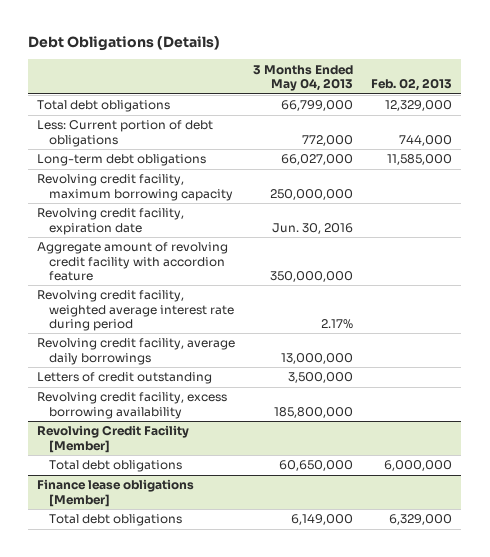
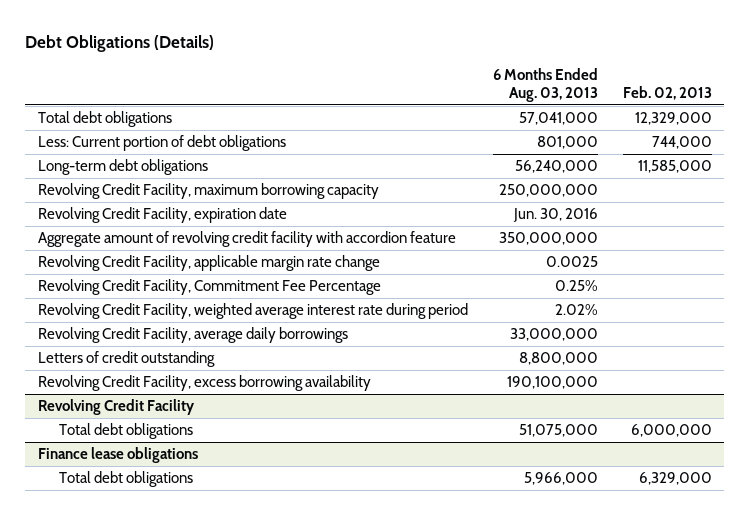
[253,64,354,92] 3 Months Ended May 04, 2013 -> none
none -> [492,68,598,102] 6 Months Ended Aug. 03, 2013
[37,174,233,201] Revolving credit facility, maximum borrowing capacity -> [37,183,379,200] Revolving Credit Facility, maximum borrowing capacity
[37,208,185,235] Revolving credit facility, expiration date -> [37,207,287,224] Revolving Credit Facility, expiration date
none -> [37,255,380,272] Revolving Credit Facility, applicable margin rate change
none -> [37,279,381,296] Revolving Credit Facility, Commitment Fee Percentage
[37,290,234,331] Revolving credit facility, weighted average interest rate during period -> [37,303,468,320] Revolving Credit Facility, weighted average interest rate during period
[37,338,236,365] Revolving credit facility, average daily borrowings -> [37,327,348,344] Revolving Credit Facility, average daily borrowings
[37,392,228,419] Revolving credit facility, excess borrowing availability -> [37,375,371,392] Revolving Credit Facility, excess borrowing availability
[37,425,190,453] Revolving Credit Facility [Member] -> [37,399,195,416] Revolving Credit Facility
[37,479,195,507] Finance lease obligations [Member] -> [37,447,198,464] Finance lease obligations

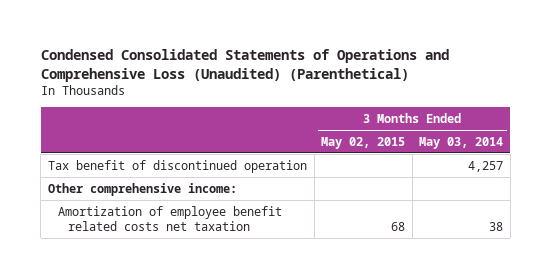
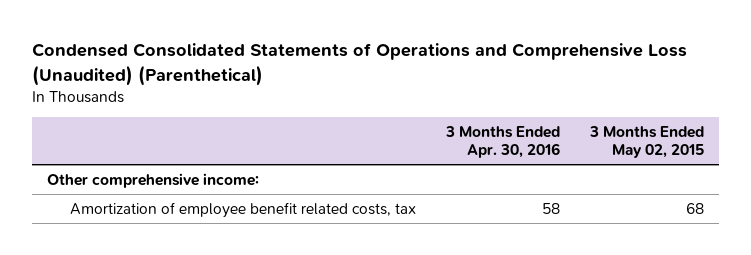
[419,136,504,149] May 03, 2014 -> none
none -> [444,125,560,159] 3 Months Ended Apr. 30, 2016
[48,159,308,173] Tax benefit of discontinued operation -> none
[58,205,283,232] Amortization of employee benefit related costs net taxation -> [69,201,416,218] Amortization of employee benefit related costs, tax

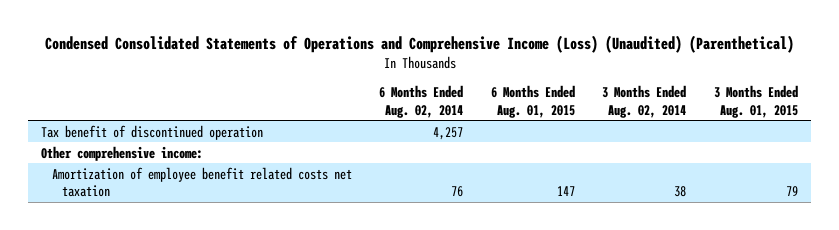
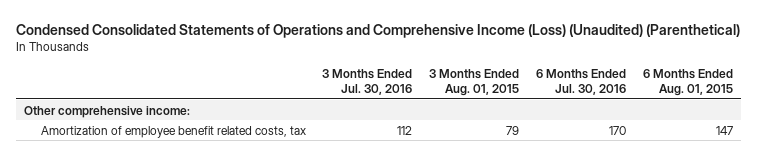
[379,84,464,118] 6 Months Ended Aug. 02, 2014 -> none
[602,84,687,118] 3 Months Ended Aug. 02, 2014 -> none
none -> [322,68,413,95] 3 Months Ended Jul. 30, 2016
none -> [536,68,627,95] 6 Months Ended Jul. 30, 2016
[41,124,264,140] Tax benefit of discontinued operation -> none
[51,166,352,198] Amortization of employee benefit related costs net taxation -> [40,125,306,138] Amortization of employee benefit related costs, tax

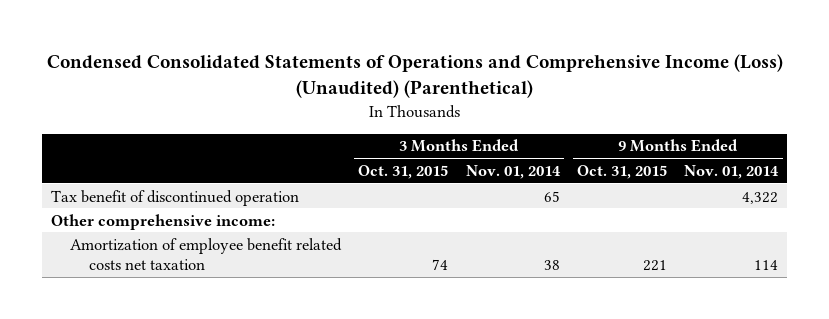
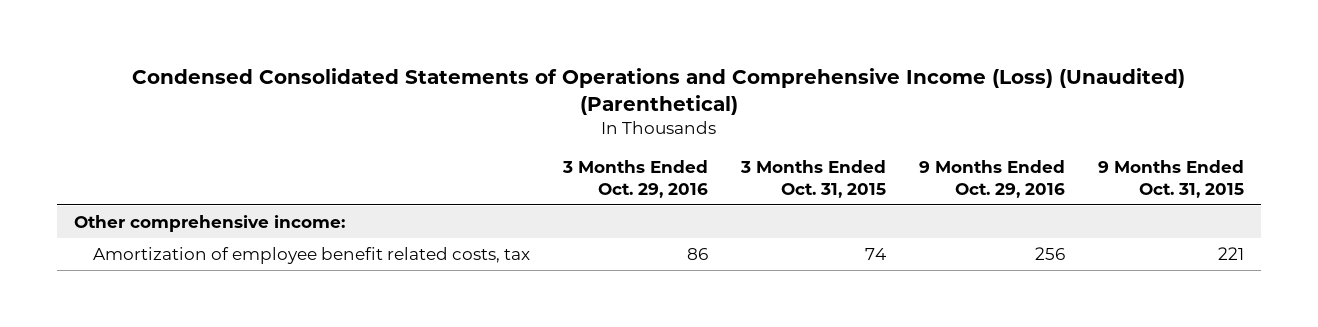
[465,164,561,179] Nov. 01, 2014 -> none
[684,164,780,179] Nov. 01, 2014 -> none
none -> [561,160,708,199] 3 Months Ended Oct. 29, 2016
none -> [919,160,1066,199] 9 Months Ended Oct. 29, 2016
[51,189,300,206] Tax benefit of discontinued operation -> none
[69,237,342,270] Amortization of employee benefit related costs net taxation -> [92,246,530,264] Amortization of employee benefit related costs, tax

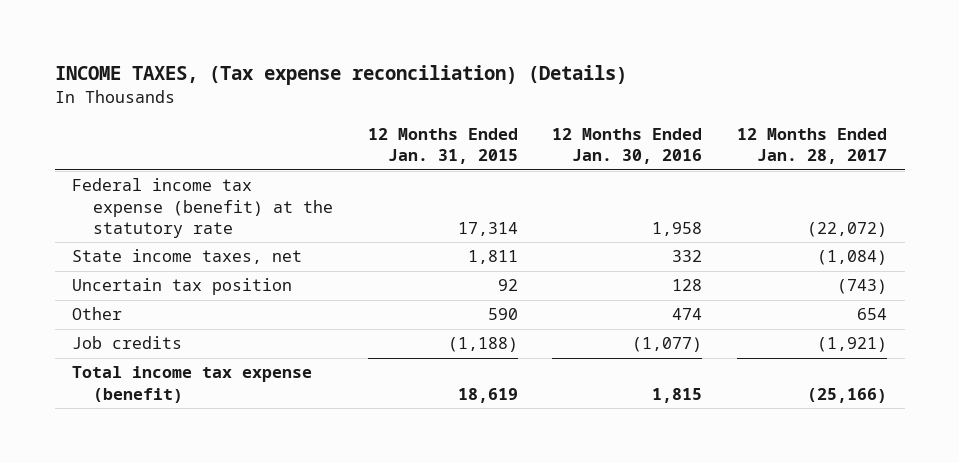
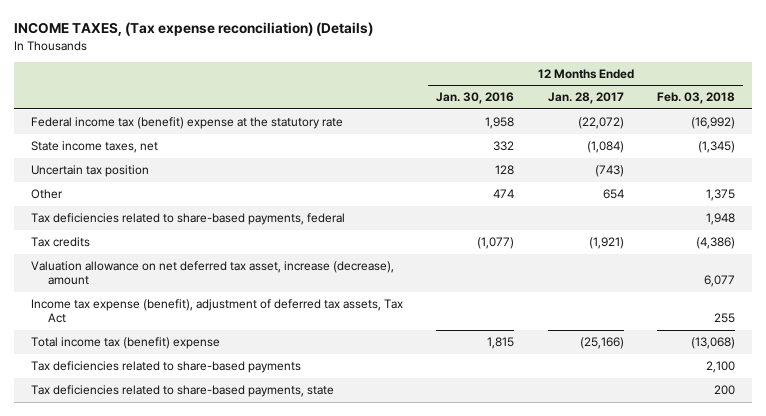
[367,127,518,165] 12 Months Ended Jan. 31, 2015 -> none
none -> [656,92,735,105] Feb. 03, 2018
[72,178,333,239] Federal income tax expense (benefit) at the statutory rate -> [30,117,343,130] Federal income tax (benefit) expense at the statutory rate
none -> [30,213,345,226] Tax deficiencies related to share-based payments, federal
[72,336,183,350] Job credits -> [30,237,90,248] Tax credits
none -> [30,261,394,286] Valuation allowance on net deferred tax asset, increase (decrease), amount
none -> [30,299,403,324] Income tax expense (benefit), adjustment of deferred tax assets, Tax Act
[72,366,313,403] Total income tax expense (benefit) -> [30,337,220,350] Total income tax (benefit) expense
none -> [30,361,301,374] Tax deficiencies related to share-based payments
none -> [30,385,334,398] Tax deficiencies related to share-based payments, state

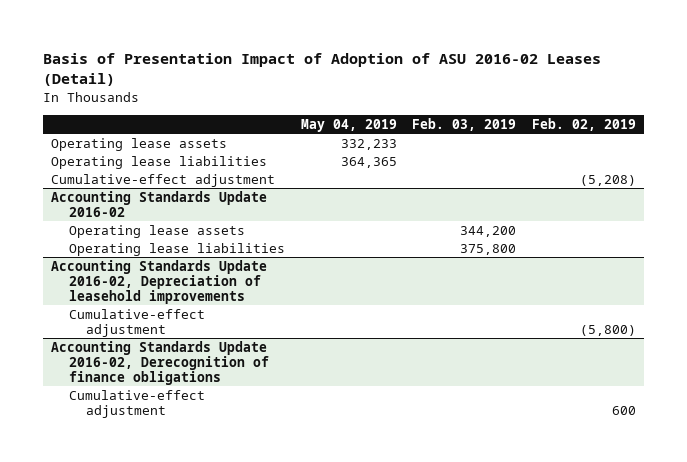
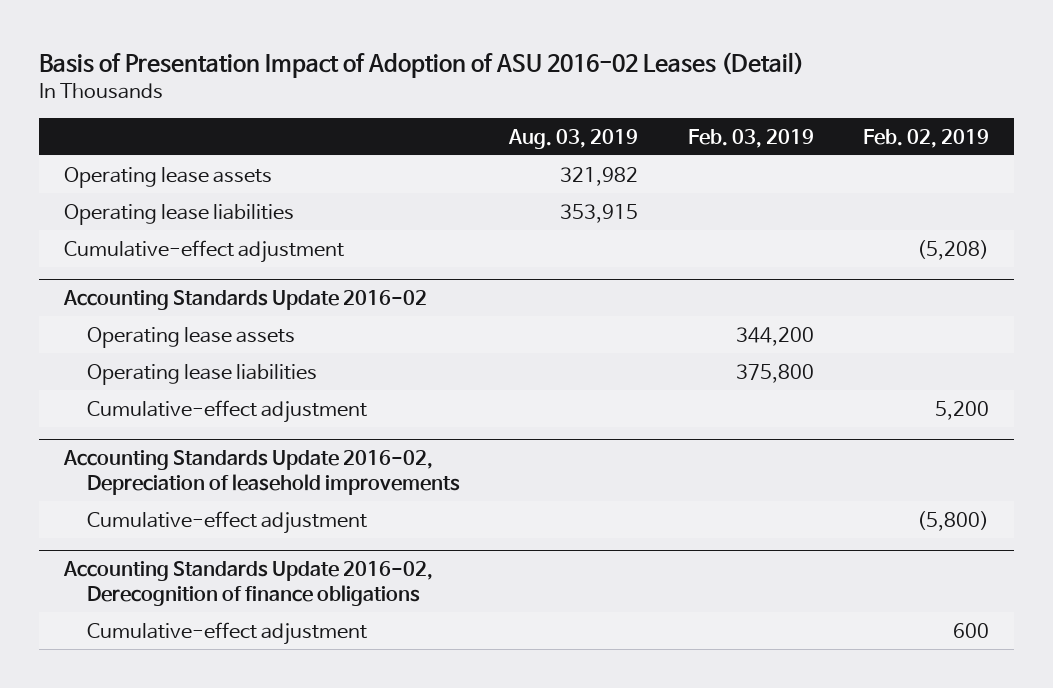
[300,118,397,132] May 04, 2019 -> none
none -> [508,128,639,149] Aug. 03, 2019
none -> [86,399,367,423] Cumulative-effect adjustment

